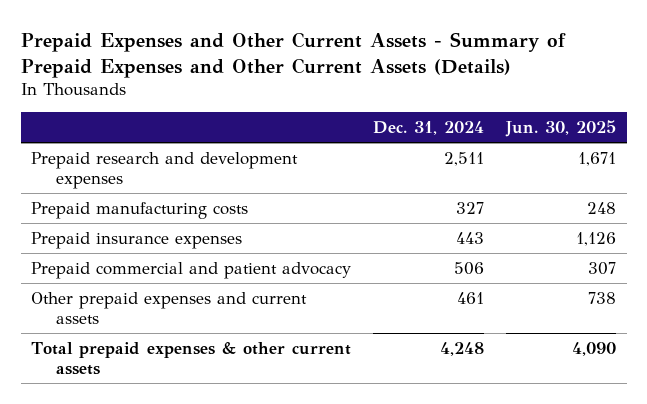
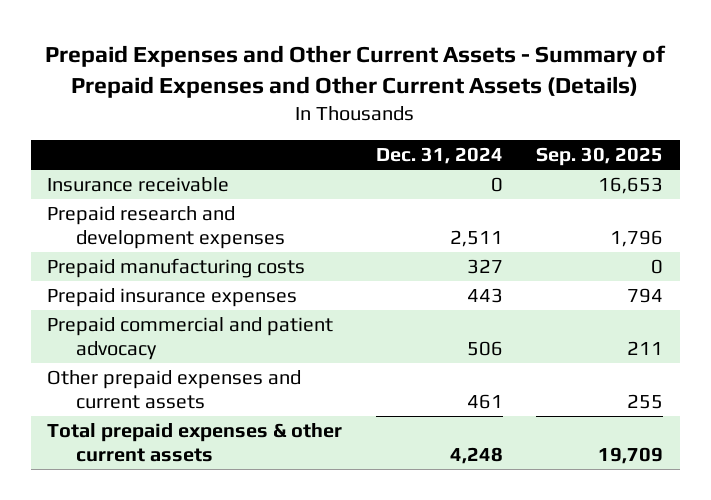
[504,119,616,137] Jun. 30, 2025 -> none
none -> [536,147,664,167] Sep. 30, 2025
none -> [47,177,230,193] Insurance receivable

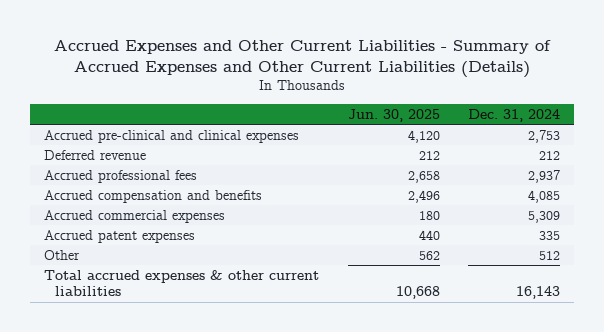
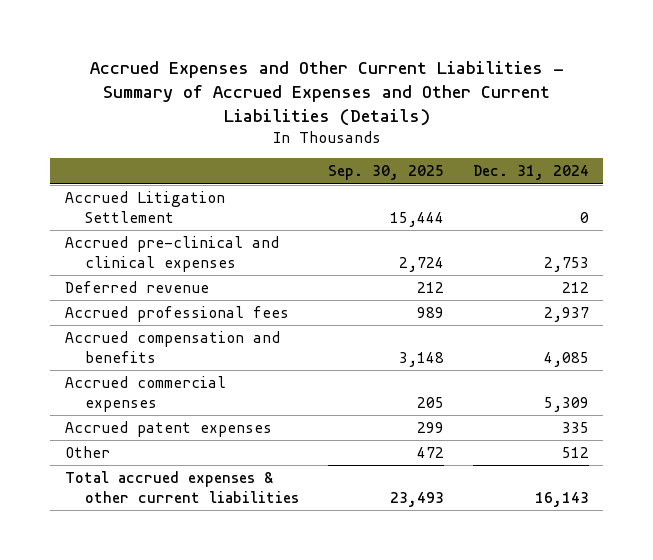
[347,108,440,122] Jun. 30, 2025 -> none
none -> [327,165,444,181] Sep. 30, 2025
none -> [64,191,225,223] Accrued Litigation Settlement

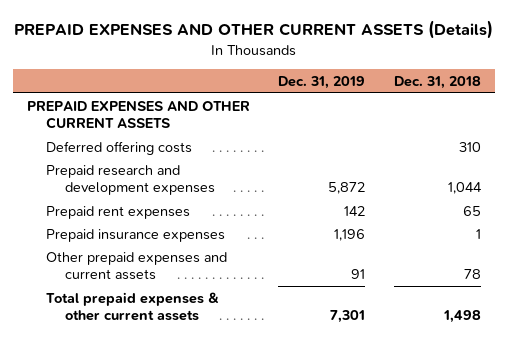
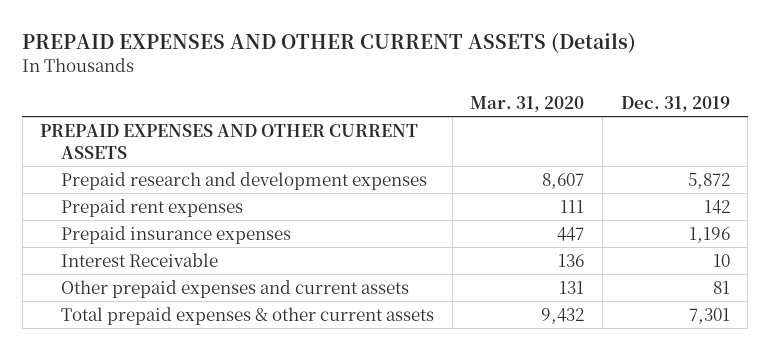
[393,75,481,89] Dec. 31, 2018 -> none
none -> [470,95,585,112] Mar. 31, 2020
[45,140,192,155] Deferred offering costs -> none
none -> [60,252,218,267] Interest Receivable
[351,269,366,280] 91 -> [712,280,730,294] 81

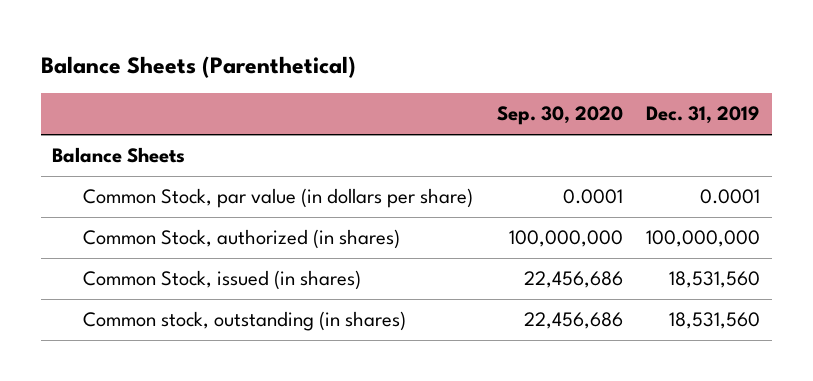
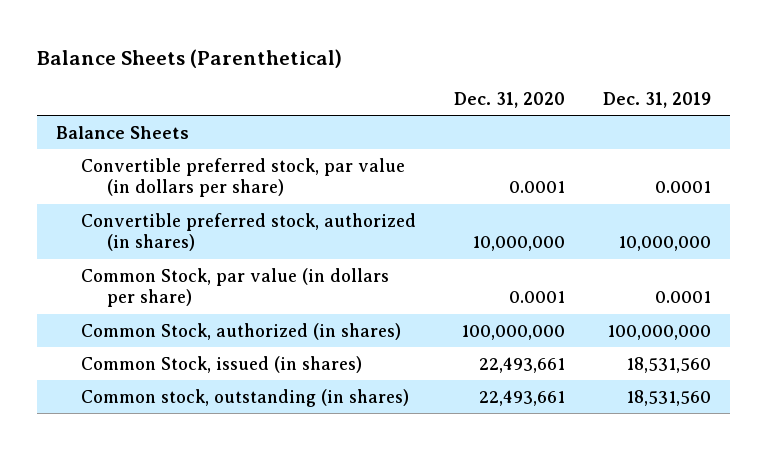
[496,106,623,126] Sep. 30, 2020 -> none
none -> [454,92,566,109] Dec. 31, 2020
none -> [81,157,406,198] Convertible preferred stock, par value (in dollars per share)
none -> [81,212,417,252] Convertible preferred stock, authorized (in shares)

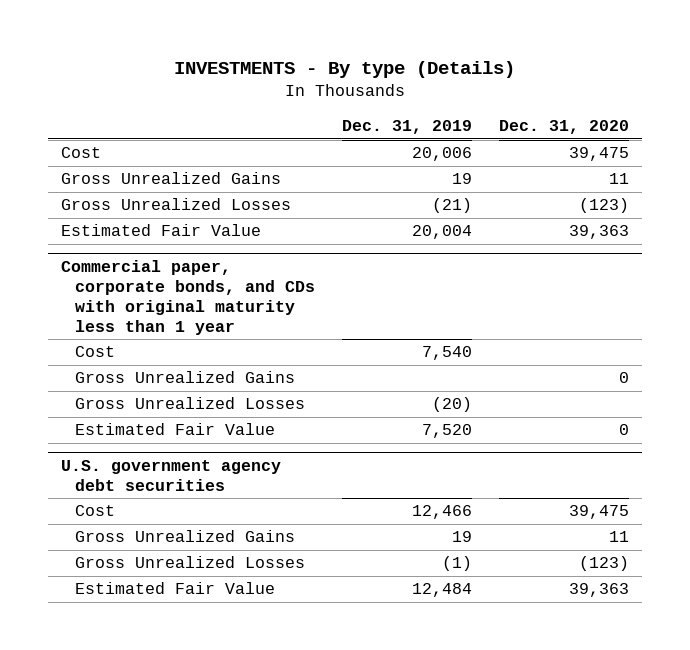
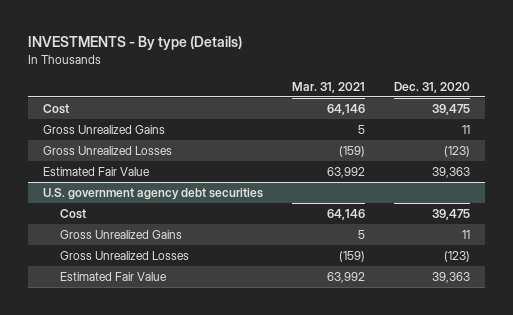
[341,120,472,135] Dec. 31, 2019 -> none
none -> [291,81,365,93] Mar. 31, 2021
[61,260,315,335] Commercial paper, corporate bonds, and CDs with original maturity less than 1 year -> none
[74,346,115,358] Cost -> none
[74,371,295,384] Gross Unrealized Gains -> none
[74,397,305,410] Gross Unrealized Losses -> none
[74,423,275,436] Estimated Fair Value -> none

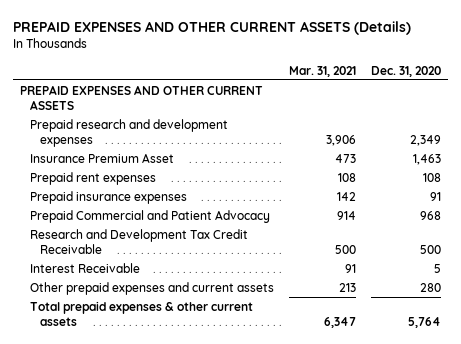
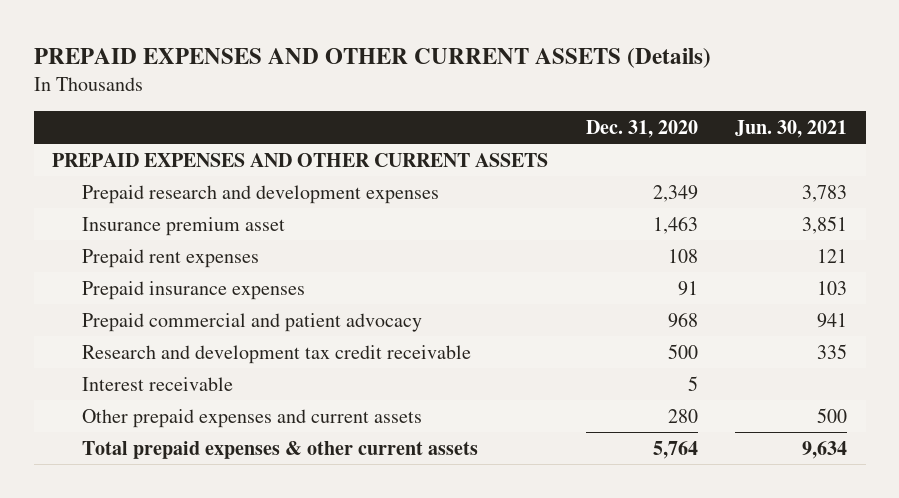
[289,65,357,77] Mar. 31, 2021 -> none
none -> [735,119,848,138] Jun. 30, 2021
[30,153,175,164] Insurance Premium Asset -> [81,216,285,236] Insurance premium asset
[30,210,271,224] Prepaid Commercial and Patient Advocacy -> [81,312,422,332] Prepaid commercial and patient advocacy
[30,229,249,254] Research and Development Tax Credit Receivable -> [81,344,471,364] Research and development tax credit receivable
[30,263,141,274] Interest Receivable -> [81,376,233,391] Interest receivable

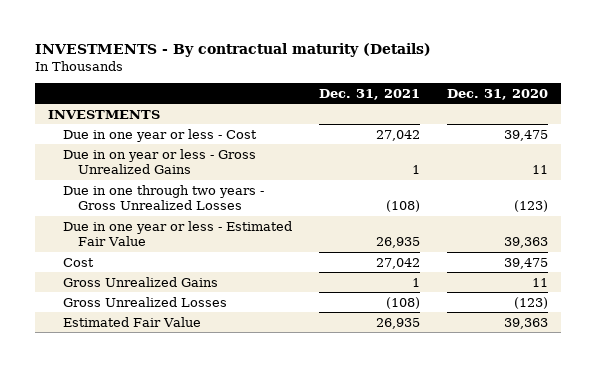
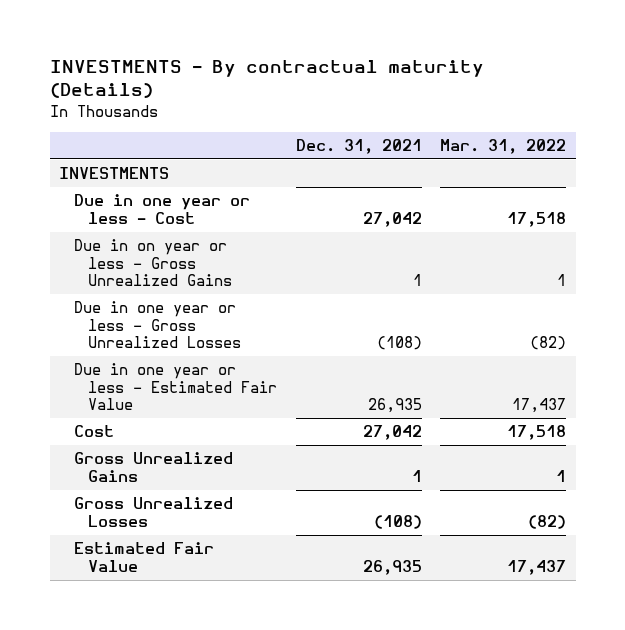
[446,88,548,100] Dec. 31, 2020 -> none
none -> [440,138,567,154] Mar. 31, 2022
[63,184,265,211] Due in one through two years - Gross Unrealized Losses -> [73,301,241,348] Due in one year or less - Gross Unrealized Losses

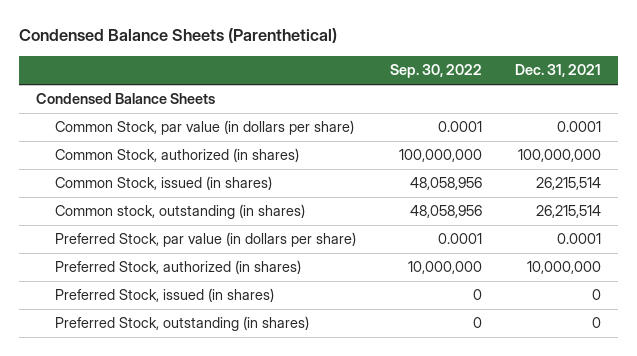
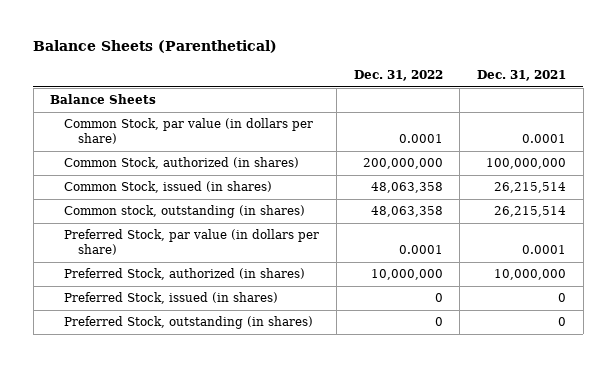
[18,28,337,44] Condensed Balance Sheets (Parenthetical) -> [33,40,278,54] Balance Sheets (Parenthetical)
[389,64,482,79] Sep. 30, 2022 -> none
none -> [353,70,443,82] Dec. 31, 2022
[35,93,215,105] Condensed Balance Sheets -> [50,94,157,105] Balance Sheets

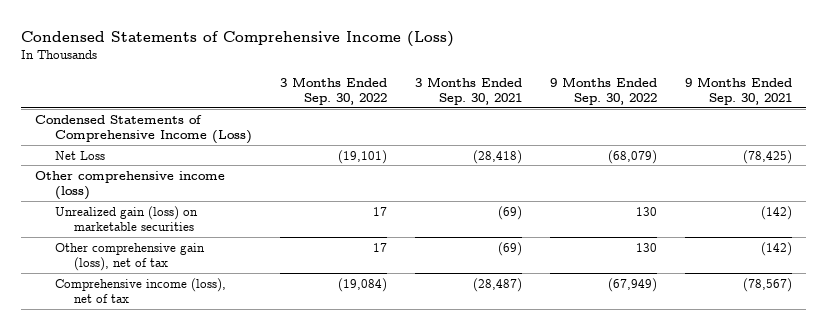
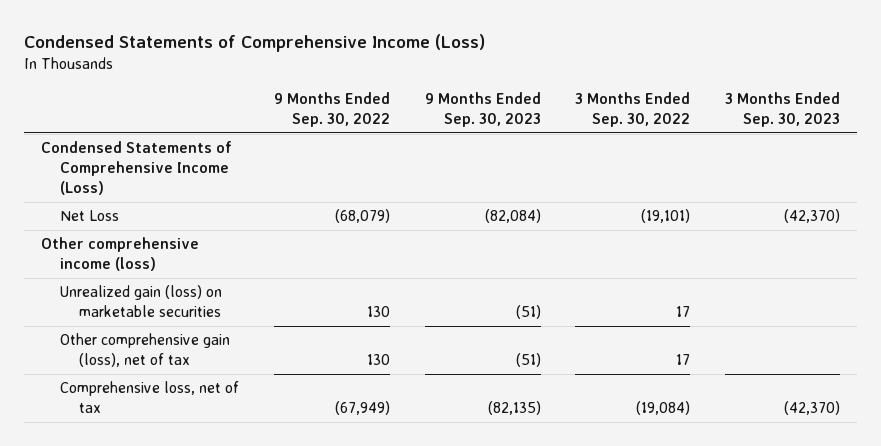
[414,77,522,106] 3 Months Ended Sep. 30, 2021 -> none
[685,77,793,106] 9 Months Ended Sep. 30, 2021 -> none
none -> [424,92,541,128] 9 Months Ended Sep. 30, 2023
none -> [725,92,841,128] 3 Months Ended Sep. 30, 2023
[54,277,226,303] Comprehensive income (loss), net of tax -> [60,381,240,414] Comprehensive loss, net of tax

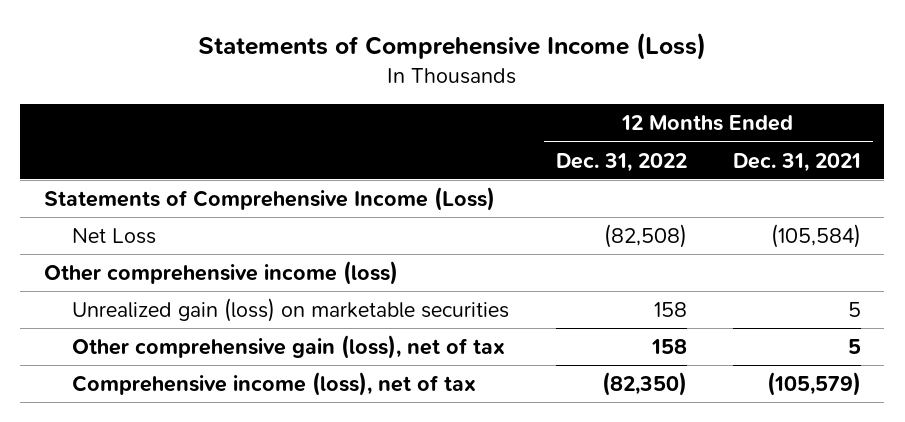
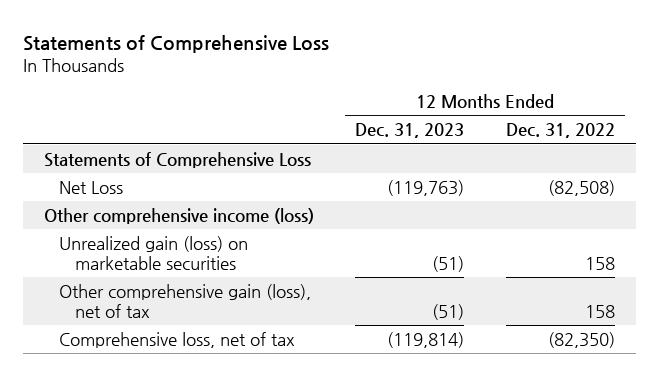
[198,31,707,60] Statements of Comprehensive Income (Loss) -> [22,34,329,53] Statements of Comprehensive Loss
[733,152,862,172] Dec. 31, 2021 -> none
none -> [355,123,465,139] Dec. 31, 2023
[43,186,495,211] Statements of Comprehensive Income (Loss) -> [43,151,311,168] Statements of Comprehensive Loss
[72,371,477,396] Comprehensive income (loss), net of tax -> [59,331,296,348] Comprehensive loss, net of tax

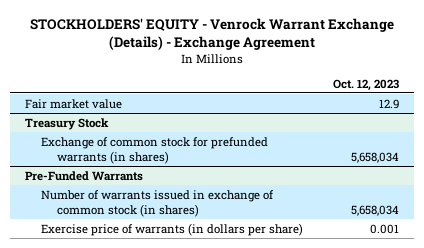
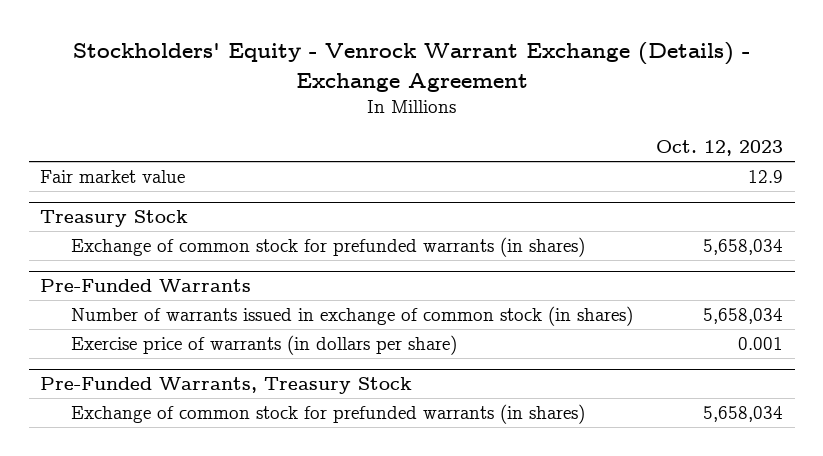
[30,17,395,50] STOCKHOLDERS' EQUITY - Venrock Warrant Exchange (Details) - Exchange Agreement -> [72,42,750,92] Stockholders' Equity - Venrock Warrant Exchange (Details) - Exchange Agreement
none -> [40,377,413,395] Pre-Funded Warrants, Treasury Stock
none -> [70,404,585,425] Exchange of common stock for prefunded warrants (in shares)

